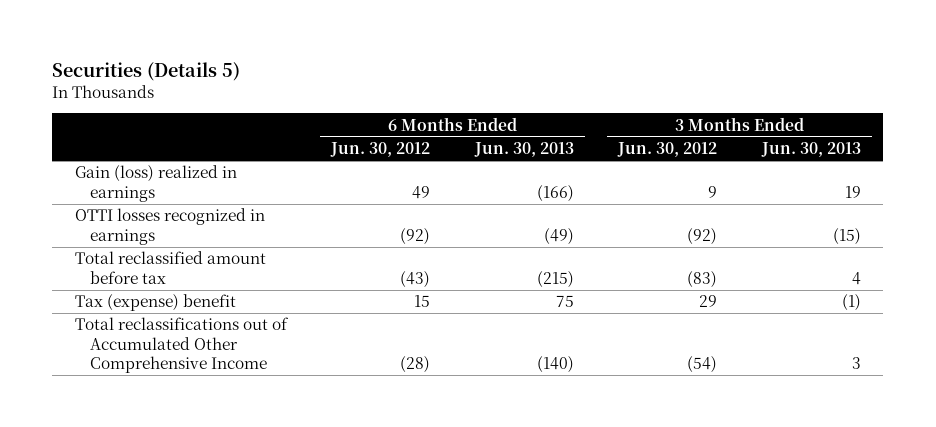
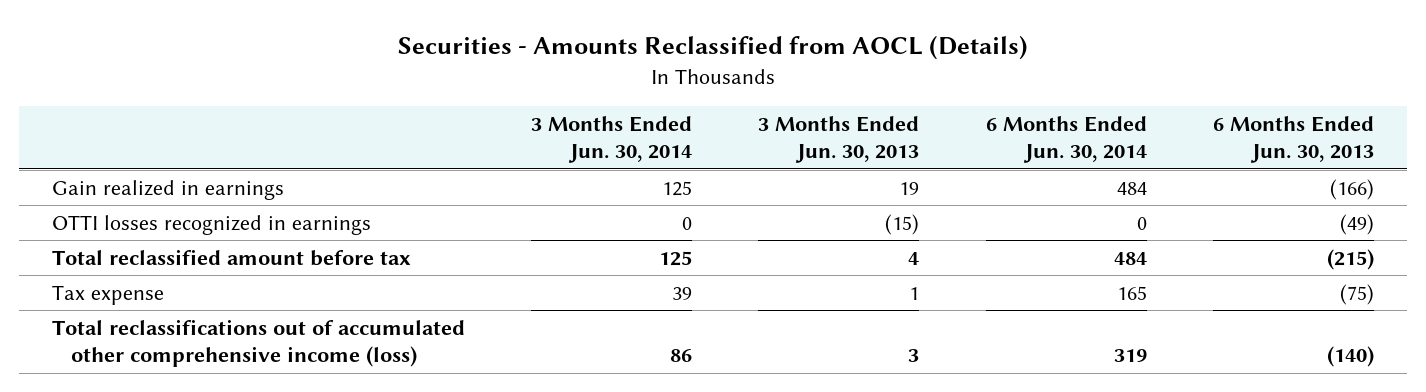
[52,61,241,81] Securities (Details 5) -> [397,34,1028,60] Securities - Amounts Reclassified from AOCL (Details)
[330,142,431,158] Jun. 30, 2012 -> none
[617,142,718,158] Jun. 30, 2012 -> none
none -> [531,115,693,164] 3 Months Ended Jun. 30, 2014
none -> [985,115,1147,164] 6 Months Ended Jun. 30, 2014
[74,165,237,202] Gain (loss) realized in earnings -> [52,179,285,200] Gain realized in earnings
[74,294,236,312] Tax (expense) benefit -> [52,284,165,305] Tax expense
[555,295,574,308] 75 -> [1339,283,1374,305] (75)
[842,294,862,312] (1) -> [909,286,920,300] 1
[74,317,289,373] Total reclassifications out of Accumulated Other Comprehensive Income -> [52,318,466,368] Total reclassifications out of accumulated other comprehensive income (loss)

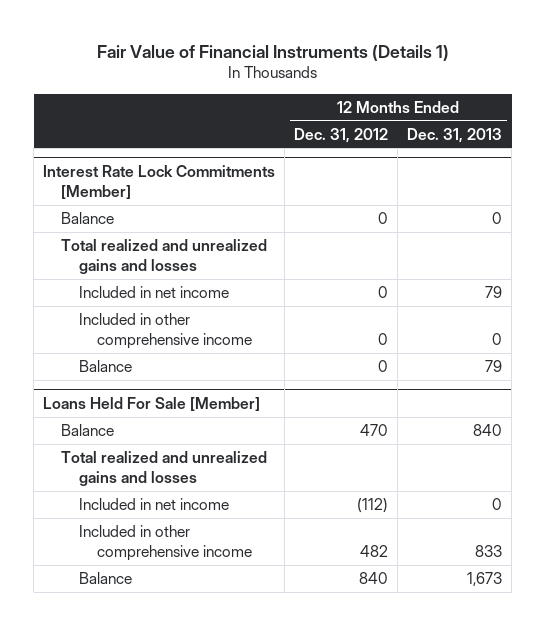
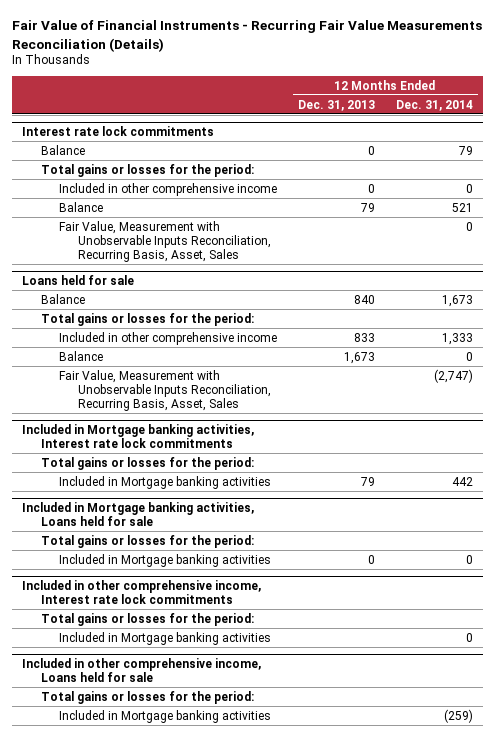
[96,44,449,61] Fair Value of Financial Instruments (Details 1) -> [11,20,482,52] Fair Value of Financial Instruments - Recurring Fair Value Measurements Reconciliation (Details)
[294,127,389,143] Dec. 31, 2012 -> none
none -> [395,99,473,111] Dec. 31, 2014
[43,164,276,199] Interest Rate Lock Commitments [Member] -> [22,125,215,136] Interest rate lock commitments
[79,286,230,299] Included in net income -> none
[61,239,268,274] Total realized and unrealized gains and losses -> [40,163,254,177] Total gains or losses for the period:
none -> [59,220,271,263] Fair Value, Measurement with Unobservable Inputs Reconciliation, Recurring Basis, Asset, Sales
[43,396,261,411] Loans Held For Sale [Member] -> [22,274,135,285] Loans held for sale
[79,498,230,511] Included in net income -> none
[61,451,268,486] Total realized and unrealized gains and losses -> [40,312,254,326] Total gains or losses for the period:
none -> [59,369,271,412] Fair Value, Measurement with Unobservable Inputs Reconciliation, Recurring Basis, Asset, Sales
none -> [22,423,255,449] Included in Mortgage banking activities, Interest rate lock commitments
none -> [40,456,254,470] Total gains or losses for the period:
none -> [59,475,272,489] Included in Mortgage banking activities
none -> [22,501,255,527] Included in Mortgage banking activities, Loans held for sale
none -> [40,534,254,548] Total gains or losses for the period:
none -> [59,553,272,567] Included in Mortgage banking activities
none -> [22,579,262,605] Included in other comprehensive income, Interest rate lock commitments
none -> [40,612,254,626] Total gains or losses for the period:
none -> [59,631,272,645] Included in Mortgage banking activities
none -> [22,657,262,683] Included in other comprehensive income, Loans held for sale
none -> [40,690,254,704] Total gains or losses for the period:
none -> [59,709,272,723] Included in Mortgage banking activities

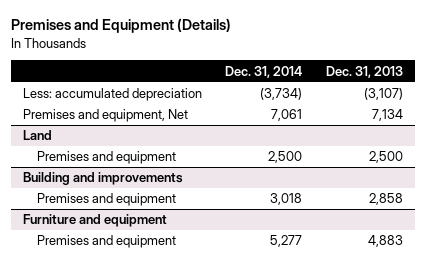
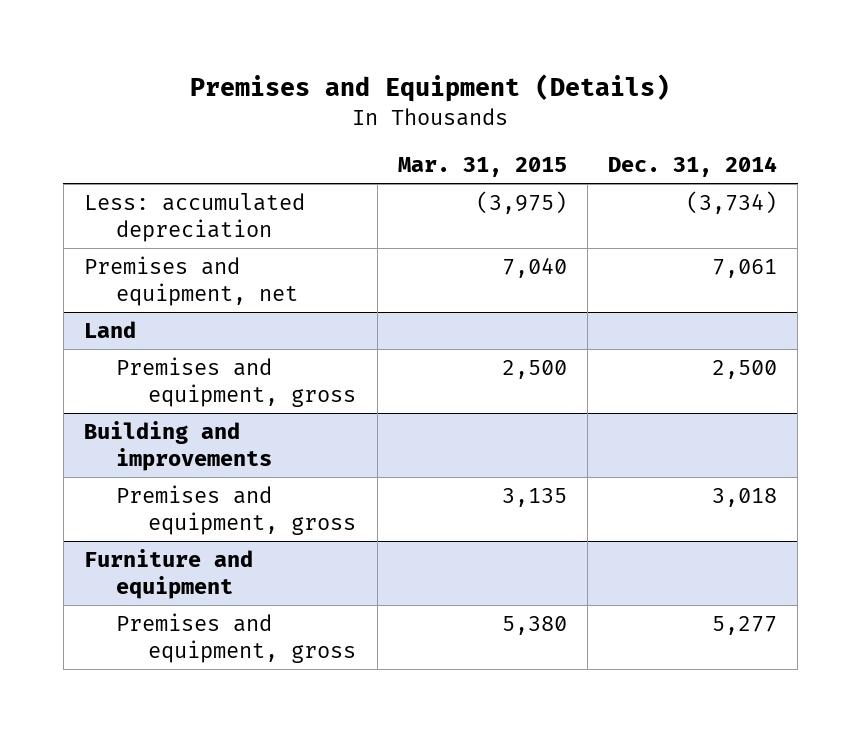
[326,65,404,78] Dec. 31, 2013 -> none
none -> [397,157,567,178] Mar. 31, 2015
[22,109,188,123] Premises and equipment, Net -> [83,255,299,307] Premises and equipment, net
[37,151,177,165] Premises and equipment -> [116,356,357,408] Premises and equipment, gross
[37,193,177,207] Premises and equipment -> [116,484,357,536] Premises and equipment, gross
[37,235,177,249] Premises and equipment -> [116,612,357,664] Premises and equipment, gross

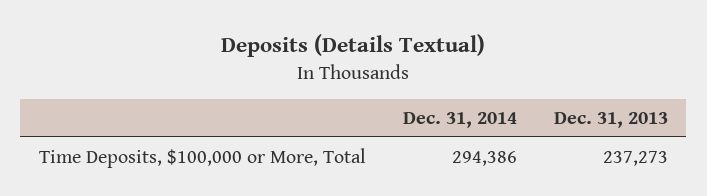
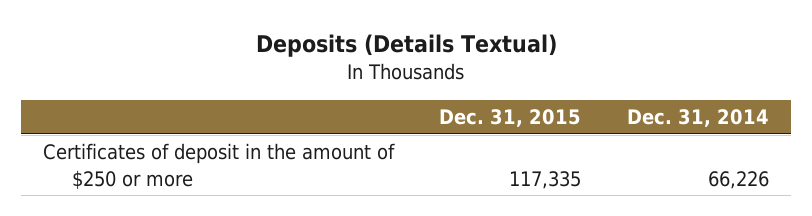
[553,112,668,129] Dec. 31, 2013 -> none
none -> [439,108,582,127] Dec. 31, 2015
[38,148,366,169] Time Deposits, $100,000 or More, Total -> [43,143,396,189] Certificates of deposit in the amount of $250 or more
[451,151,517,167] 294,386 -> [707,170,769,189] 66,226

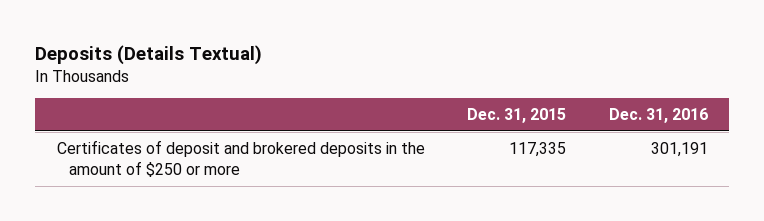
[626,108,769,127] Dec. 31, 2014 -> none
none -> [608,108,708,124] Dec. 31, 2016
[43,143,396,189] Certificates of deposit in the amount of $250 or more -> [56,140,425,177] Certificates of deposit and brokered deposits in the amount of $250 or more

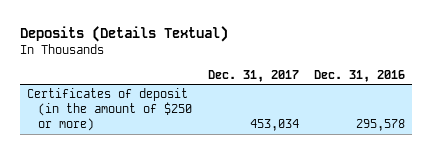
[467,108,567,124] Dec. 31, 2015 -> none
none -> [207,70,299,83] Dec. 31, 2017
[56,140,425,177] Certificates of deposit and brokered deposits in the amount of $250 or more -> [27,88,193,132] Certificates of deposit (in the amount of $250 or more)
[650,142,708,158] 301,191 -> [355,119,405,132] 295,578

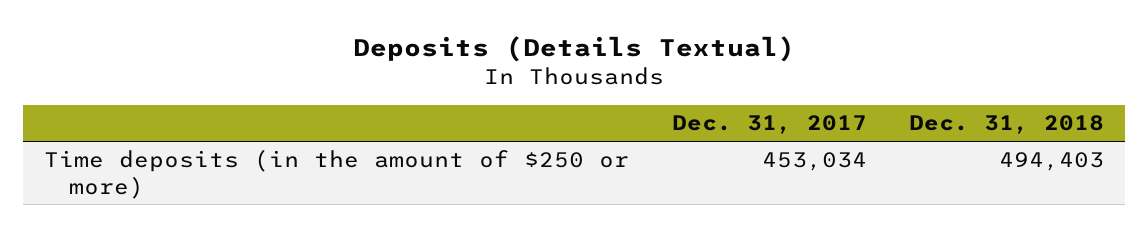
[313,70,405,83] Dec. 31, 2016 -> none
none -> [908,115,1104,135] Dec. 31, 2018
[27,88,193,132] Certificates of deposit (in the amount of $250 or more) -> [44,149,630,199] Time deposits (in the amount of $250 or more)

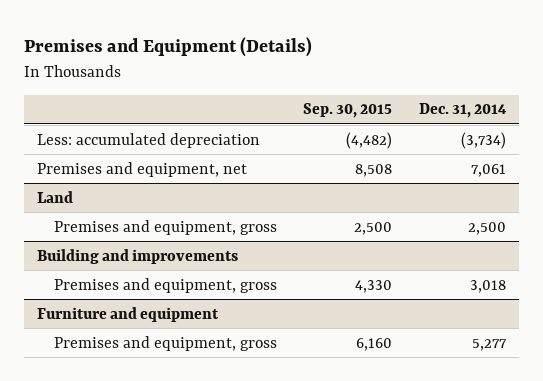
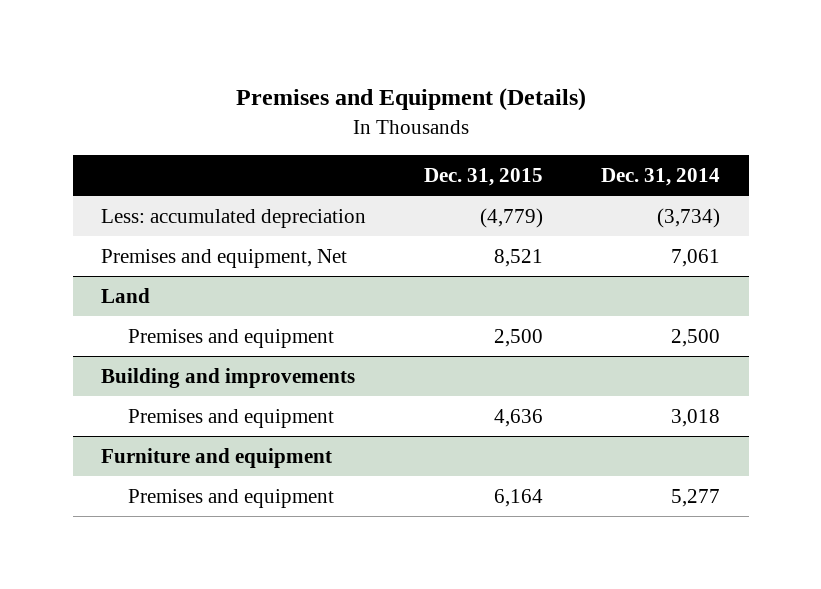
[303,103,393,119] Sep. 30, 2015 -> none
none -> [424,167,544,186] Dec. 31, 2015
[37,161,248,177] Premises and equipment, net -> [101,248,348,268] Premises and equipment, Net
[53,219,277,235] Premises and equipment, gross -> [128,328,335,348] Premises and equipment
[53,277,277,293] Premises and equipment, gross -> [128,408,335,428] Premises and equipment
[53,335,277,351] Premises and equipment, gross -> [128,488,335,508] Premises and equipment

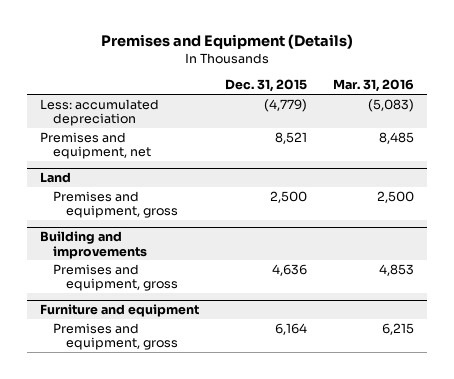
[600,167,720,186] Dec. 31, 2014 -> none
none -> [333,79,415,93] Mar. 31, 2016
[101,248,348,268] Premises and equipment, Net -> [39,131,151,160] Premises and equipment, net
[128,328,335,348] Premises and equipment -> [52,190,178,219] Premises and equipment, gross
[128,408,335,428] Premises and equipment -> [52,263,178,292] Premises and equipment, gross
[128,488,335,508] Premises and equipment -> [52,322,178,351] Premises and equipment, gross

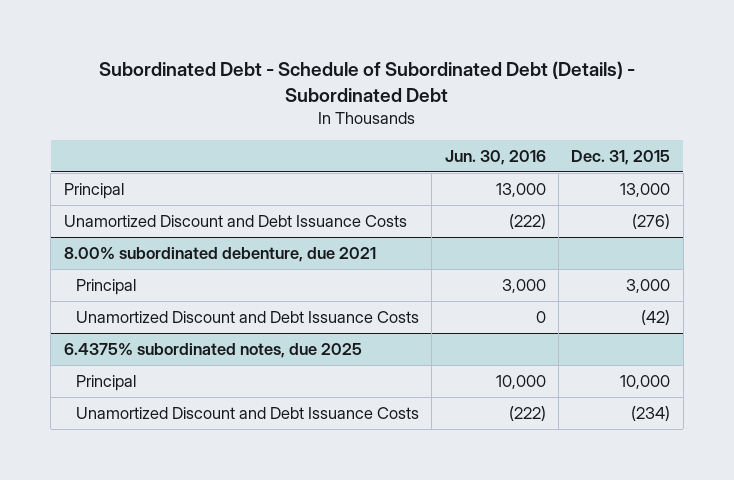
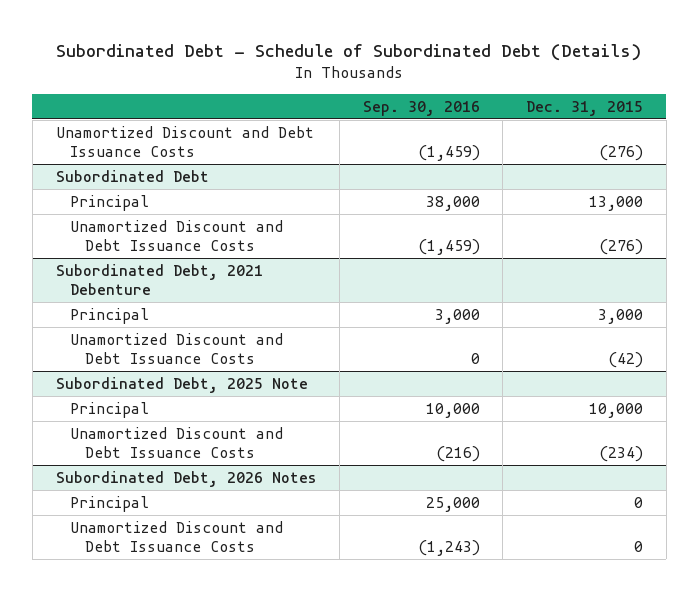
[98,61,635,102] Subordinated Debt - Schedule of Subordinated Debt (Details) - Subordinated Debt -> [56,43,642,61] Subordinated Debt - Schedule of Subordinated Debt (Details)
[444,150,546,166] Jun. 30, 2016 -> none
none -> [362,100,480,116] Sep. 30, 2016
none -> [55,125,314,158] Unamortized Discount and Debt Issuance Costs
none -> [55,169,209,182] Subordinated Debt
[63,246,376,262] 8.00% subordinated debenture, due 2021 -> none
none -> [55,263,263,296] Subordinated Debt, 2021 Debenture
[63,342,362,358] 6.4375% subordinated notes, due 2025 -> none
none -> [55,376,308,393] Subordinated Debt, 2025 Note
none -> [55,470,317,487] Subordinated Debt, 2026 Notes
none -> [70,495,150,512] Principal
none -> [70,520,284,553] Unamortized Discount and Debt Issuance Costs

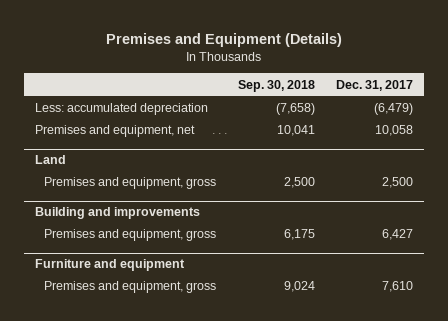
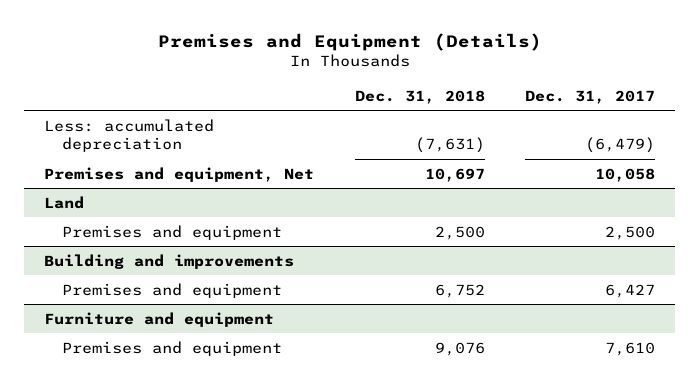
[237,79,315,92] Sep. 30, 2018 -> none
none -> [354,89,485,104] Dec. 31, 2018
[34,125,195,138] Premises and equipment, net -> [44,166,315,182] Premises and equipment, Net
[44,177,217,190] Premises and equipment, gross -> [61,224,282,240] Premises and equipment
[44,229,217,242] Premises and equipment, gross -> [61,282,282,298] Premises and equipment
[44,281,217,294] Premises and equipment, gross -> [61,340,282,356] Premises and equipment

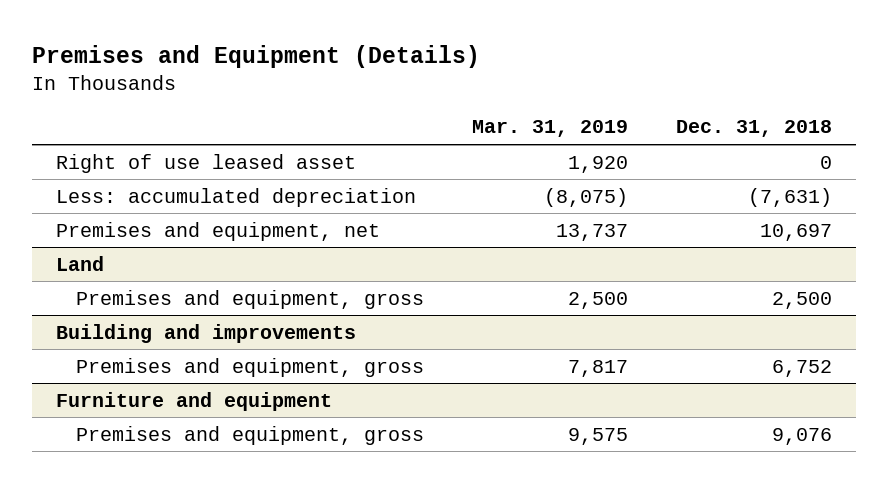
[525,89,656,104] Dec. 31, 2017 -> none
none -> [471,120,628,138] Mar. 31, 2019
none -> [55,153,356,173] Right of use leased asset
[44,166,315,182] Premises and equipment, Net -> [55,221,380,241] Premises and equipment, net
[61,224,282,240] Premises and equipment -> [75,289,424,309] Premises and equipment, gross
[61,282,282,298] Premises and equipment -> [75,357,424,377] Premises and equipment, gross
[61,340,282,356] Premises and equipment -> [75,425,424,445] Premises and equipment, gross

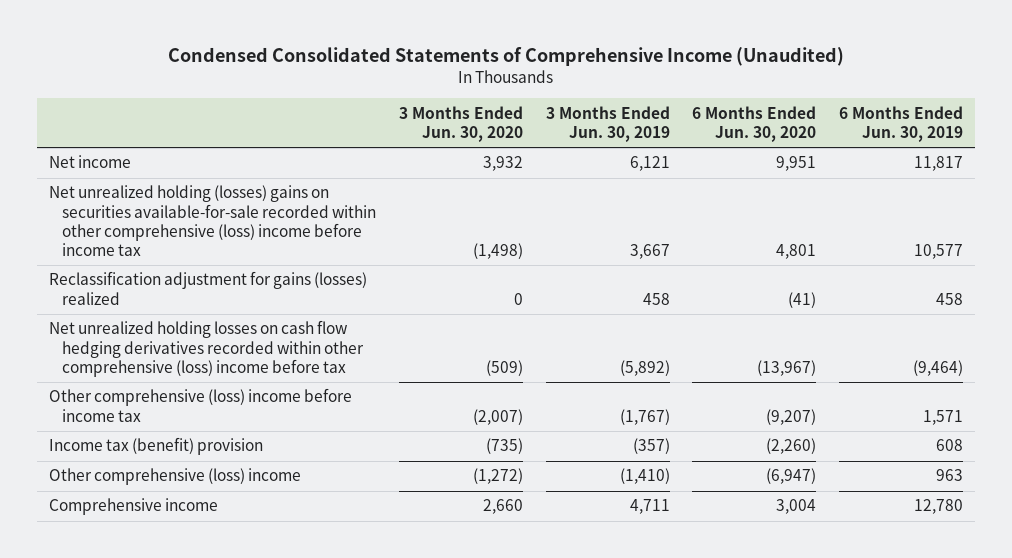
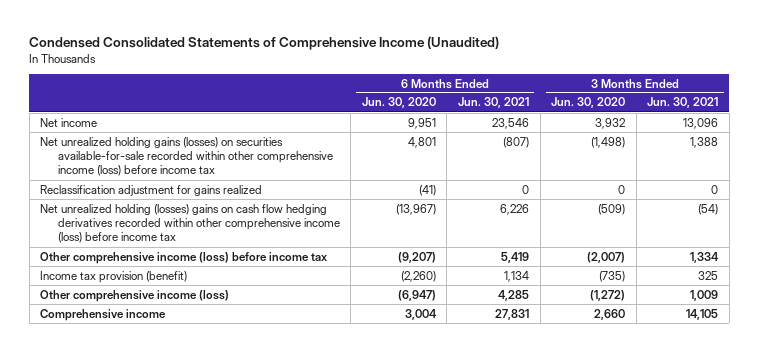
[545,105,670,142] 3 Months Ended Jun. 30, 2019 -> none
[839,105,964,142] 6 Months Ended Jun. 30, 2019 -> none
none -> [457,97,529,109] Jun. 30, 2021
none -> [647,97,719,109] Jun. 30, 2021
[48,185,376,256] Net unrealized holding (losses) gains on securities available-for-sale recorded within other comprehensive (loss) income before income tax -> [40,136,333,177] Net unrealized holding gains (losses) on securities available-for-sale recorded within other comprehensive income (loss) before income tax
[48,271,367,305] Reclassification adjustment for gains (losses) realized -> [40,184,263,196] Reclassification adjustment for gains realized
[48,320,364,377] Net unrealized holding losses on cash flow hedging derivatives recorded within other comprehensive (loss) income before tax -> [40,203,340,244] Net unrealized holding (losses) gains on cash flow hedging derivatives recorded within other comprehensive income (loss) before income tax
[48,388,352,422] Other comprehensive (loss) income before income tax -> [40,251,328,264] Other comprehensive income (loss) before income tax
[48,437,263,456] Income tax (benefit) provision -> [40,270,188,283] Income tax provision (benefit)
[48,468,301,486] Other comprehensive (loss) income -> [40,289,230,302] Other comprehensive income (loss)

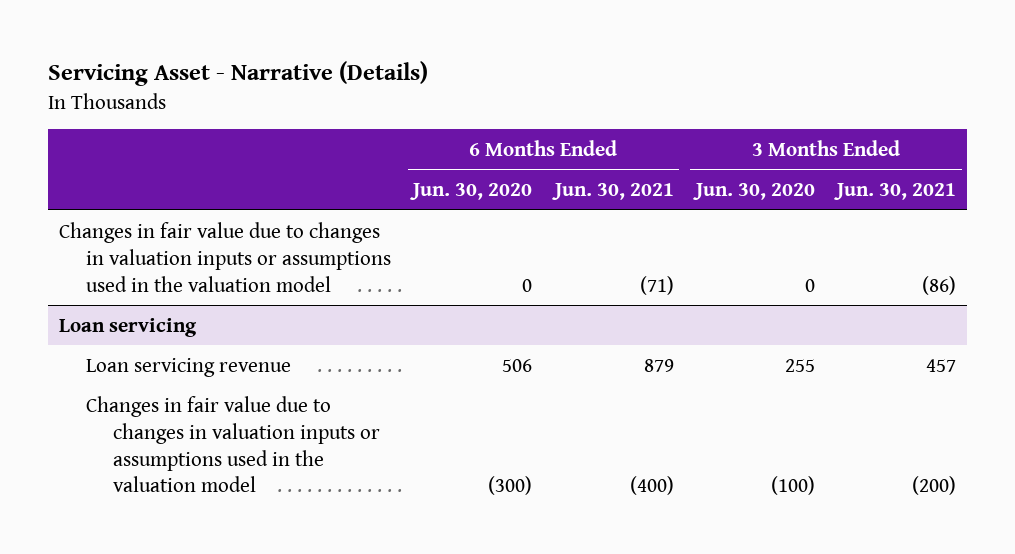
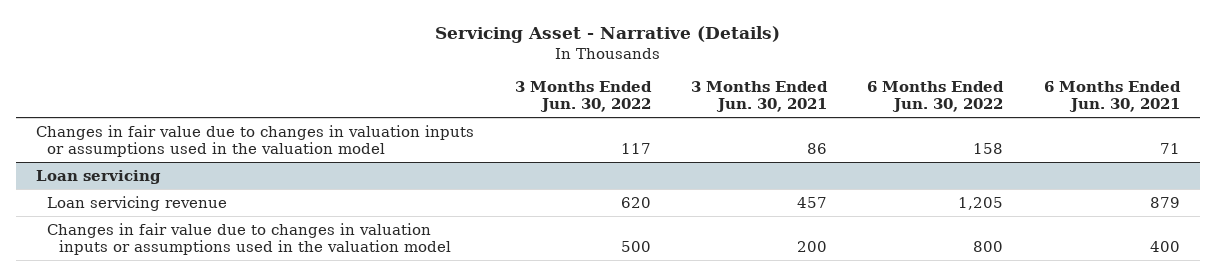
[410,183,533,201] Jun. 30, 2020 -> none
[692,183,815,201] Jun. 30, 2020 -> none
none -> [514,81,652,112] 3 Months Ended Jun. 30, 2022
none -> [867,81,1005,112] 6 Months Ended Jun. 30, 2022
[639,275,674,295] (71) -> [1159,142,1180,154] 71
[921,275,956,295] (86) -> [806,142,827,154] 86
[629,476,674,496] (400) -> [1149,240,1180,252] 400
[911,476,956,496] (200) -> [796,240,827,252] 200

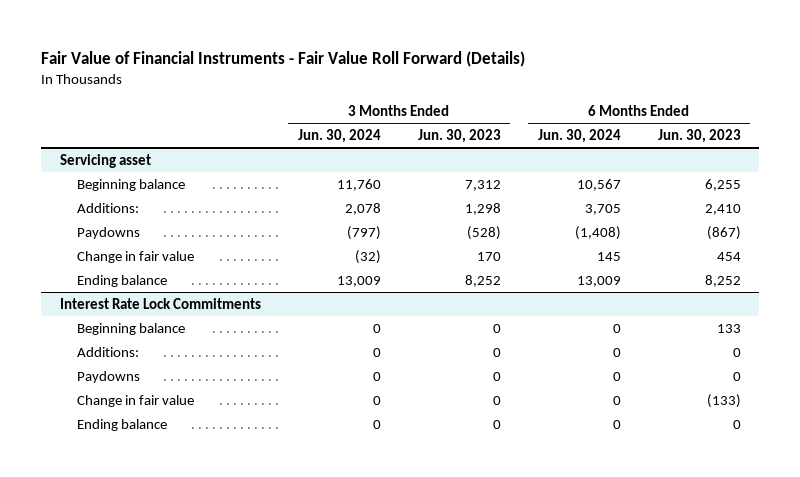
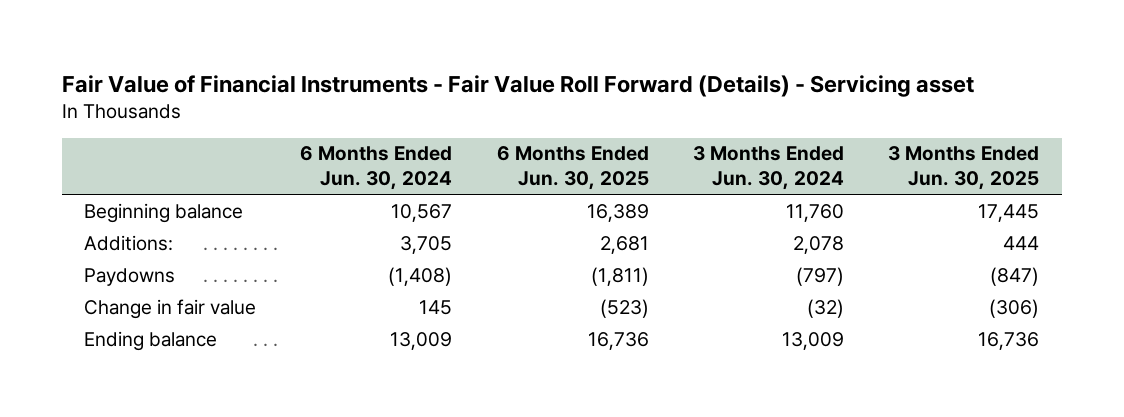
[41,51,526,68] Fair Value of Financial Instruments - Fair Value Roll Forward (Details) -> [61,75,974,98] Fair Value of Financial Instruments - Fair Value Roll Forward (Details) - Servicing asset
[417,128,501,143] Jun. 30, 2023 -> none
[657,128,741,143] Jun. 30, 2023 -> none
none -> [496,146,649,191] 6 Months Ended Jun. 30, 2025
none -> [888,146,1040,191] 3 Months Ended Jun. 30, 2025
[59,153,151,168] Servicing asset -> none
[59,297,261,309] Interest Rate Lock Commitments -> none
[76,322,185,335] Beginning balance -> none
[76,346,139,357] Additions: -> none
[76,370,140,383] Paydowns -> none
[76,394,194,407] Change in fair value -> none
[76,418,167,431] Ending balance -> none

